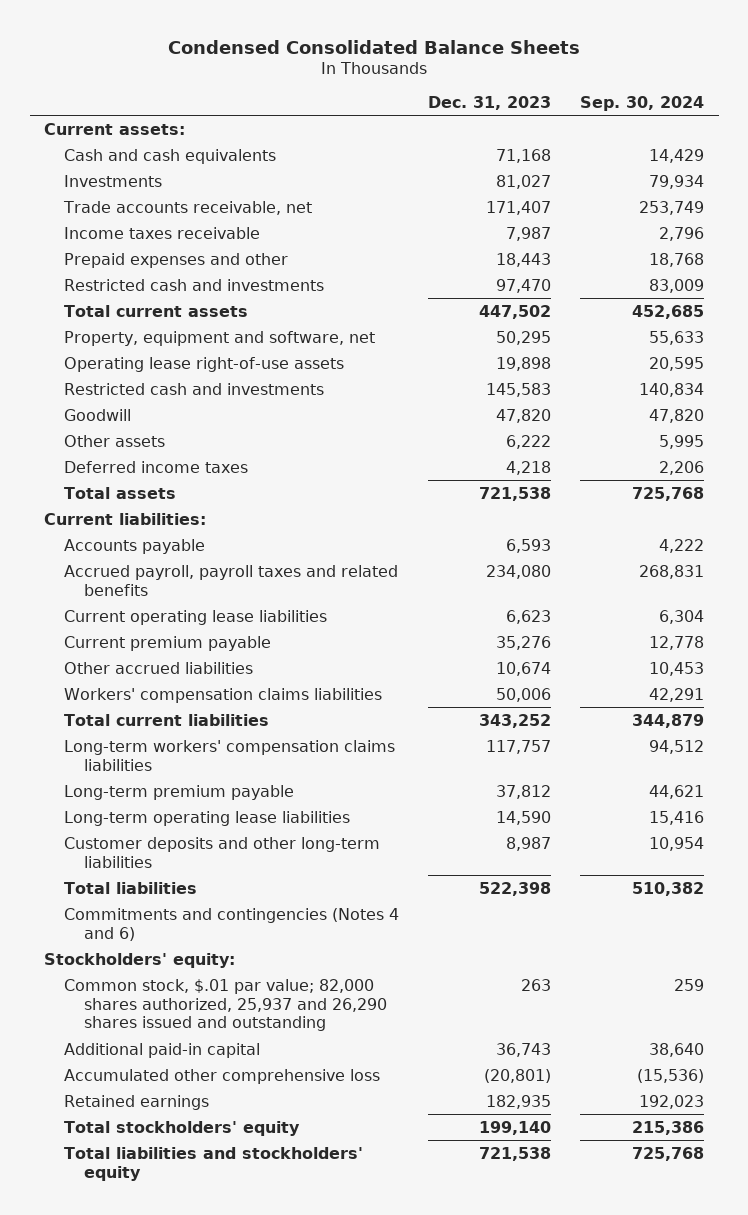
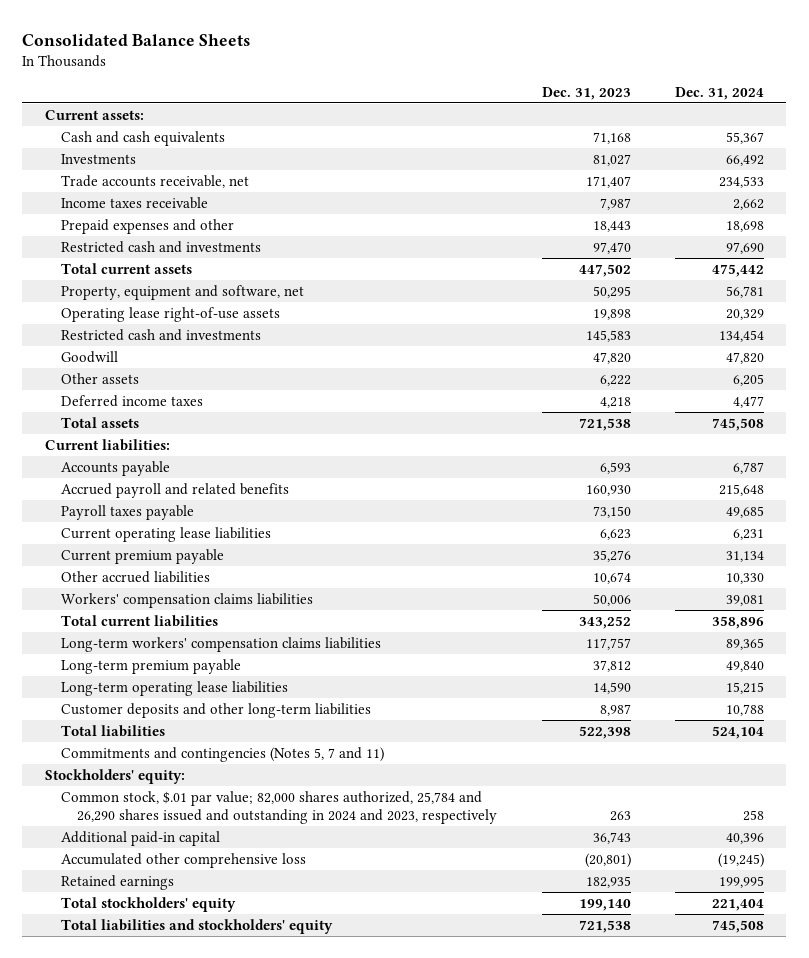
[168,39,581,54] Condensed Consolidated Balance Sheets -> [22,33,251,46] Consolidated Balance Sheets
[580,96,705,112] Sep. 30, 2024 -> none
none -> [675,86,765,100] Dec. 31, 2024
[64,564,399,596] Accrued payroll, payroll taxes and related benefits -> [60,482,289,498] Accrued payroll and related benefits
[486,564,552,579] 234,080 -> [585,484,631,496] 160,930
none -> [60,504,194,520] Payroll taxes payable
[64,907,400,941] Commitments and contingencies (Notes 4 and 6) -> [60,746,384,762] Commitments and contingencies (Notes 5, 7 and 11)
[64,978,387,1032] Common stock, $.01 par value; 82,000 shares authorized, 25,937 and 26,290 shares issued and outstanding -> [60,790,497,824] Common stock, $.01 par value; 82,000 shares authorized, 25,784 and 26,290 shares issued and outstanding in 2024 and 2023, respectively

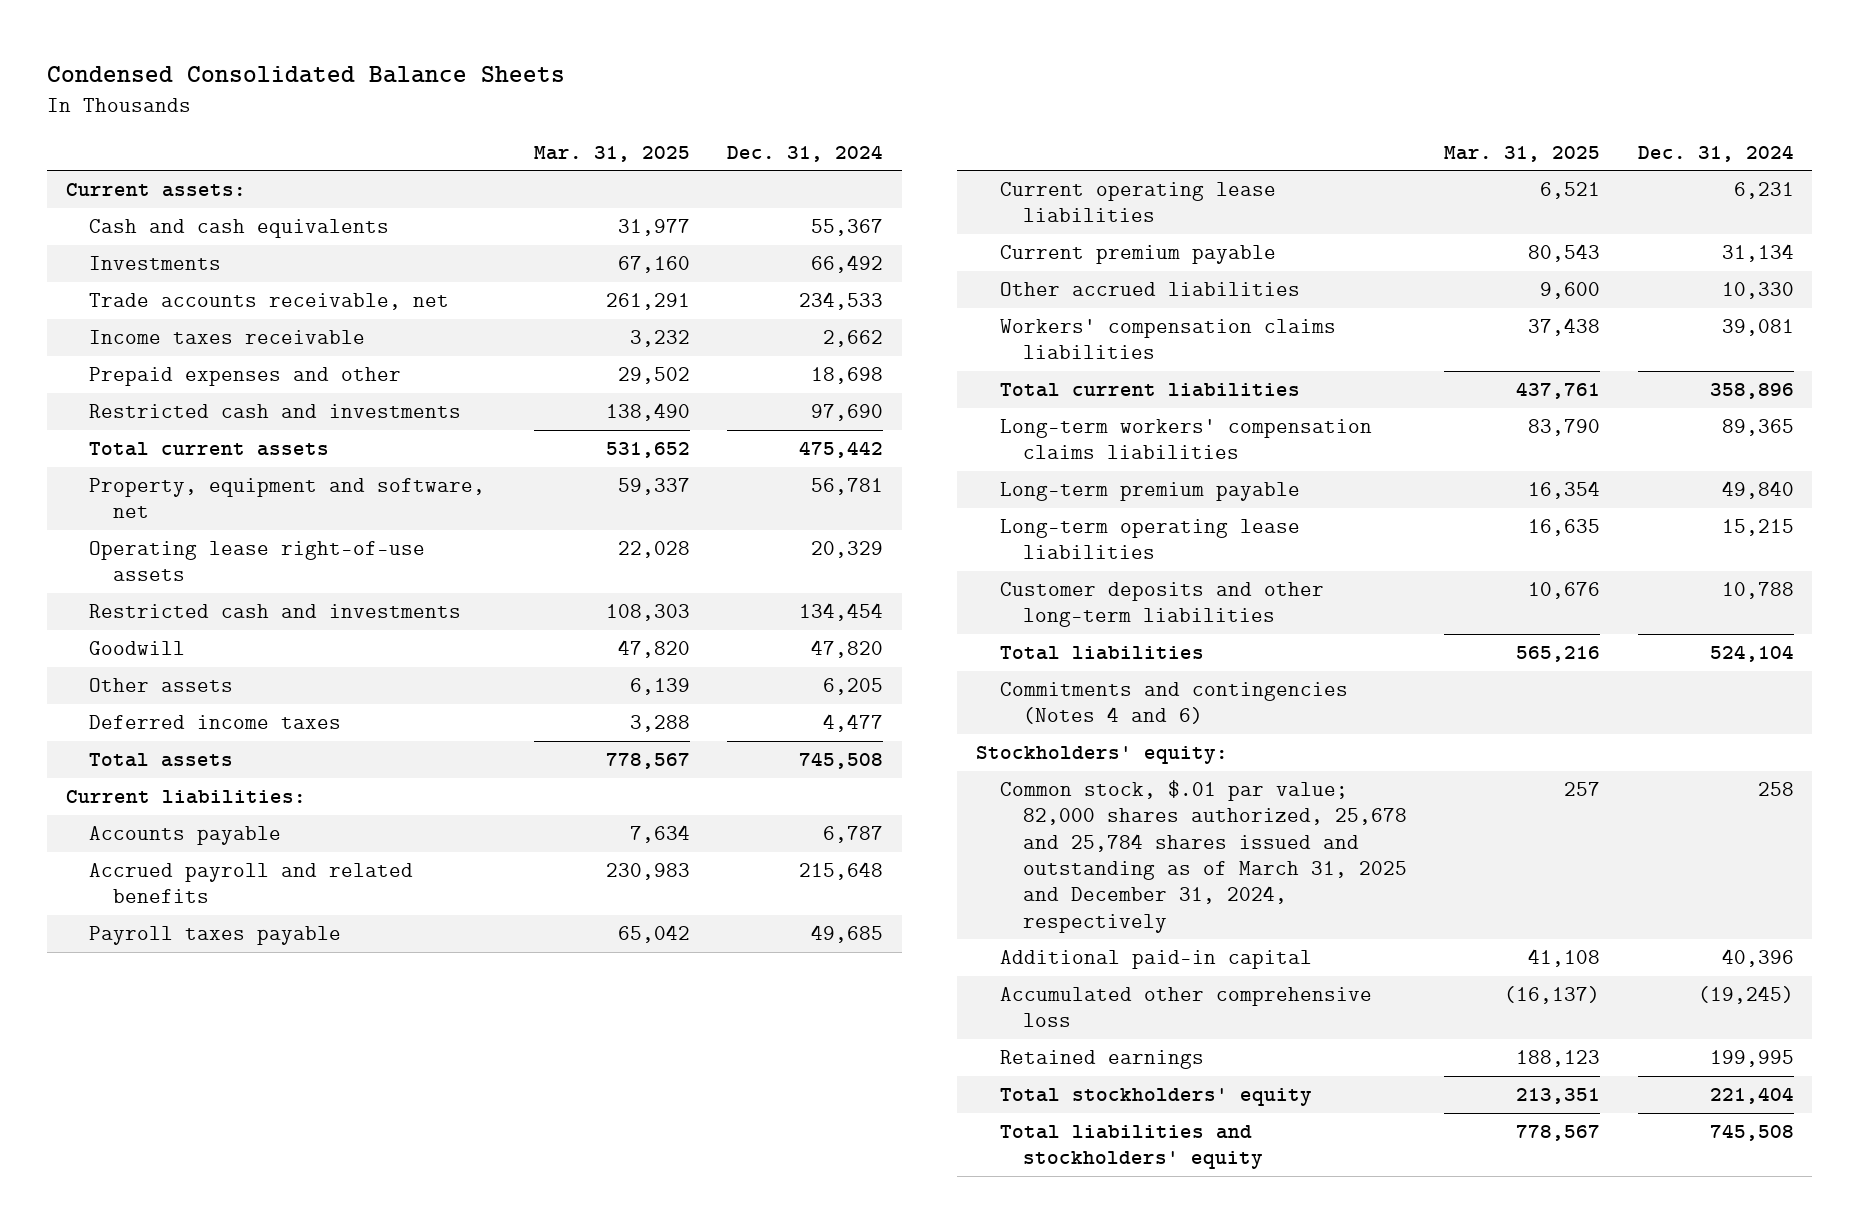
[22,33,251,46] Consolidated Balance Sheets -> [47,65,566,83] Condensed Consolidated Balance Sheets
[541,86,631,100] Dec. 31, 2023 -> none
none -> [533,145,690,162] Mar. 31, 2025
[60,746,384,762] Commitments and contingencies (Notes 5, 7 and 11) -> [999,682,1348,725] Commitments and contingencies (Notes 4 and 6)
[60,790,497,824] Common stock, $.01 par value; 82,000 shares authorized, 25,784 and 26,290 shares issued and outstanding in 2024 and 2023, respectively -> [999,780,1407,933] Common stock, $.01 par value; 82,000 shares authorized, 25,678 and 25,784 shares issued and outstanding as of March 31, 2025 and December 31, 2024, respectively

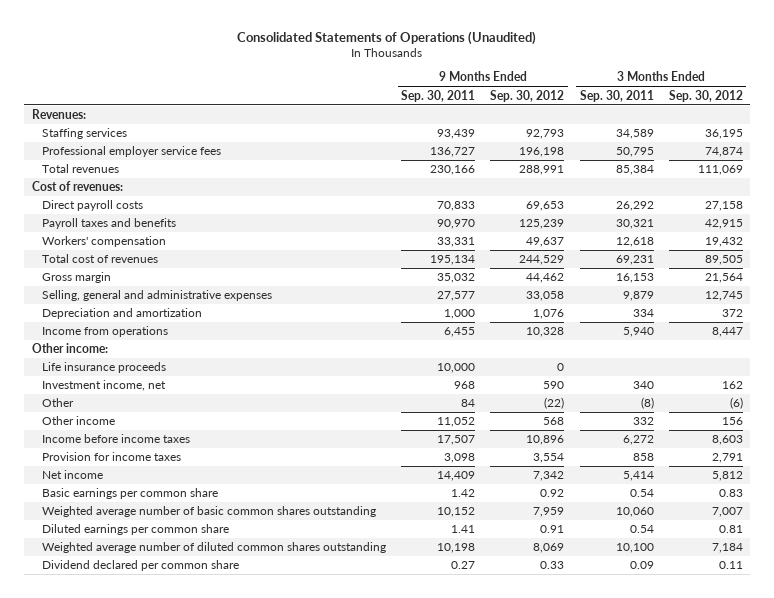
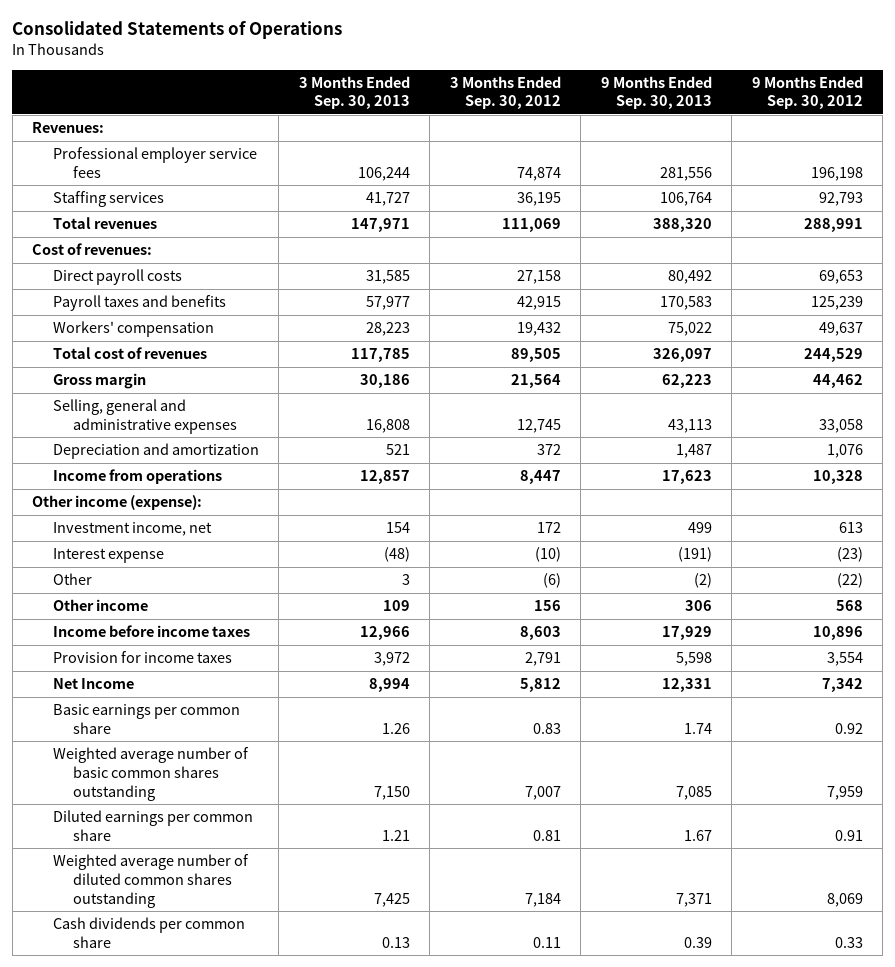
[237,30,537,45] Consolidated Statements of Operations (Unaudited) -> [12,21,343,40] Consolidated Statements of Operations
[401,89,476,102] Sep. 30, 2011 -> none
[579,89,654,102] Sep. 30, 2011 -> none
none -> [298,75,410,110] 3 Months Ended Sep. 30, 2013
none -> [600,75,712,110] 9 Months Ended Sep. 30, 2013
[42,128,128,140] Staffing services -> [52,191,164,208] Staffing services
[42,362,167,374] Life insurance proceeds -> none
[31,343,108,354] Other income: -> [32,495,203,511] Other income (expense):
[543,381,565,390] 590 -> [838,522,863,534] 613
[721,381,743,390] 162 -> [536,522,561,534] 172
none -> [52,548,164,564] Interest expense
[42,470,104,480] Net income -> [52,678,134,690] Net Income
[42,560,240,572] Dividend declared per common share -> [52,917,245,948] Cash dividends per common share

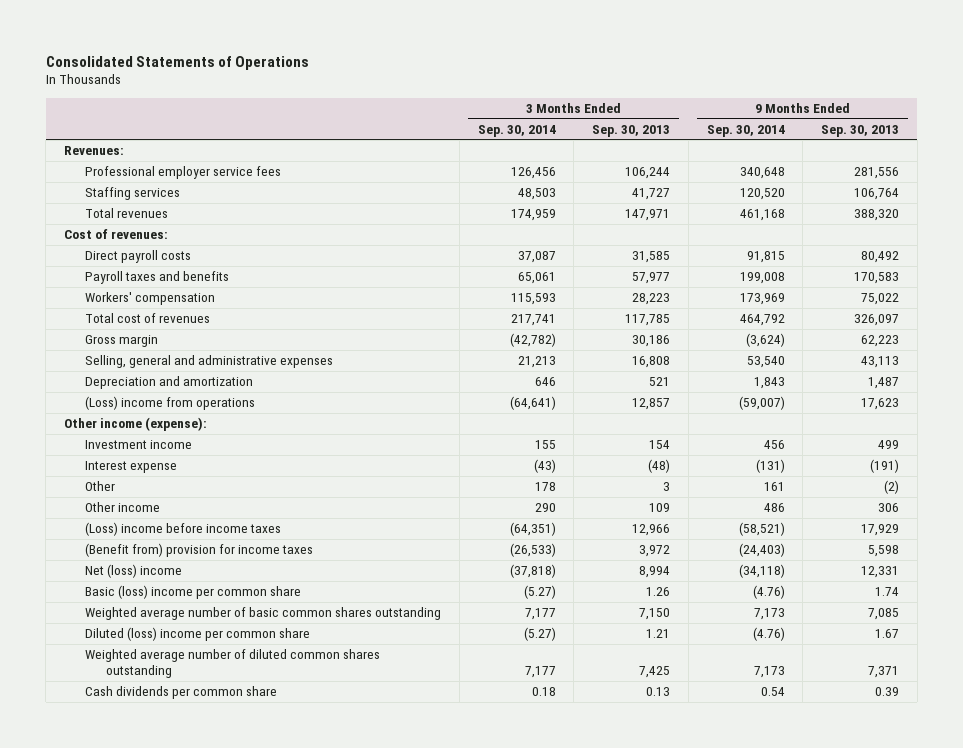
[449,75,561,110] 3 Months Ended Sep. 30, 2012 -> none
[751,75,863,110] 9 Months Ended Sep. 30, 2012 -> none
none -> [477,124,556,137] Sep. 30, 2014
none -> [706,124,785,137] Sep. 30, 2014
[52,469,222,485] Income from operations -> [84,396,255,411] (Loss) income from operations
[52,522,212,537] Investment income, net -> [84,440,192,450] Investment income
[52,625,250,638] Income before income taxes -> [84,522,281,537] (Loss) income before income taxes
[52,651,232,664] Provision for income taxes -> [84,543,313,558] (Benefit from) provision for income taxes
[52,678,134,690] Net Income -> [84,564,182,579] Net (loss) income
[52,704,240,734] Basic earnings per common share -> [84,585,301,600] Basic (loss) income per common share
[52,810,253,841] Diluted earnings per common share -> [84,627,310,642] Diluted (loss) income per common share

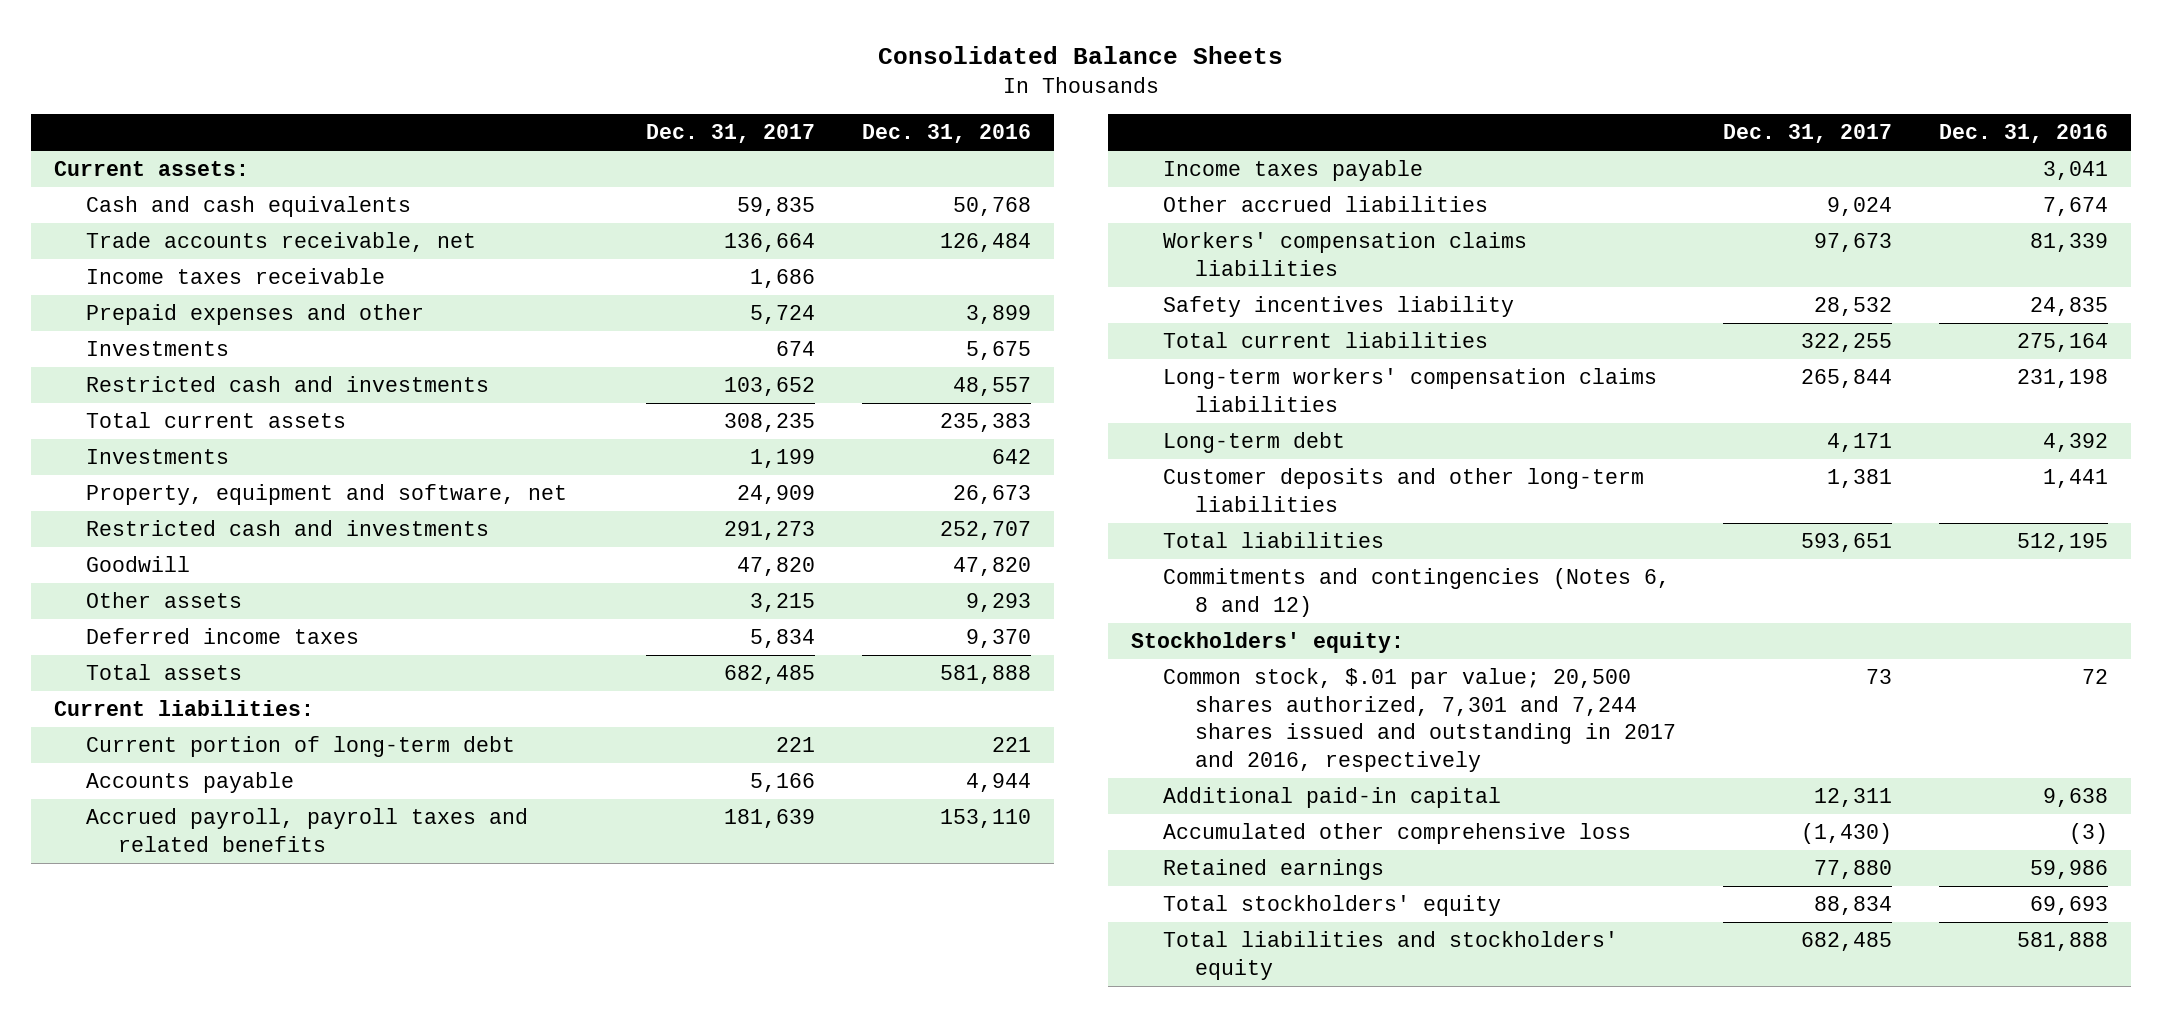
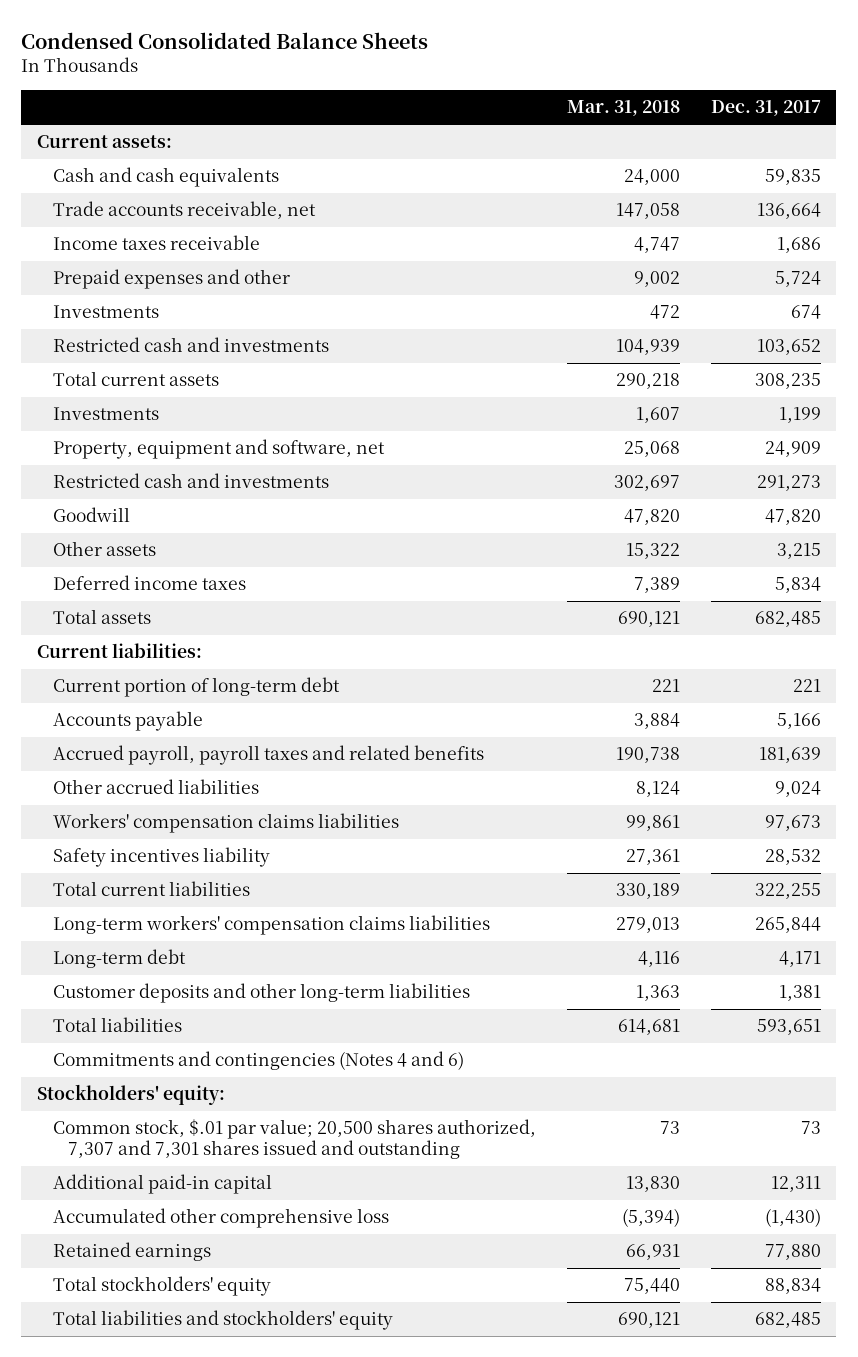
[878,45,1284,64] Consolidated Balance Sheets -> [21,31,429,49] Condensed Consolidated Balance Sheets
[862,124,1032,144] Dec. 31, 2016 -> none
none -> [566,100,680,117] Mar. 31, 2018
[1162,160,1423,182] Income taxes payable -> none
[1162,568,1670,617] Commitments and contingencies (Notes 6, 8 and 12) -> [52,1051,464,1071] Commitments and contingencies (Notes 4 and 6)
[1162,668,1676,772] Common stock, $.01 par value; 20,500 shares authorized, 7,301 and 7,244 shares issued and outstanding in 2017 and 2016, respectively -> [52,1119,536,1160] Common stock, $.01 par value; 20,500 shares authorized, 7,307 and 7,301 shares issued and outstanding

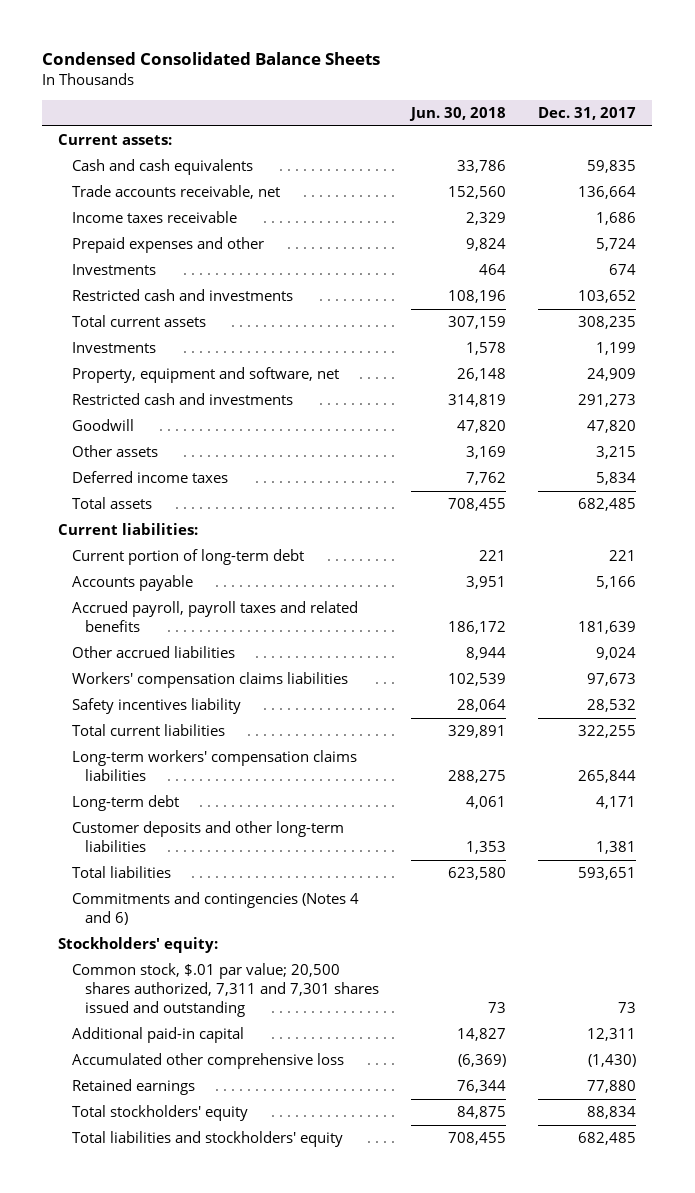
[566,100,680,117] Mar. 31, 2018 -> none
none -> [409,107,507,122] Jun. 30, 2018
[52,1119,536,1160] Common stock, $.01 par value; 20,500 shares authorized, 7,307 and 7,301 shares issued and outstanding -> [71,963,380,1018] Common stock, $.01 par value; 20,500 shares authorized, 7,311 and 7,301 shares issued and outstanding

